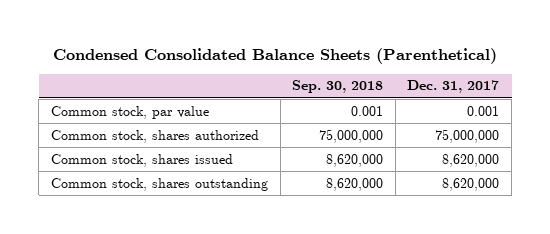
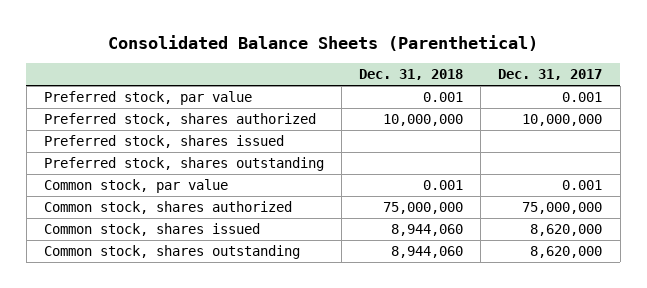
[53,48,498,65] Condensed Consolidated Balance Sheets (Parenthetical) -> [108,34,539,51] Consolidated Balance Sheets (Parenthetical)
[292,80,384,94] Sep. 30, 2018 -> none
none -> [359,69,464,81] Dec. 31, 2018
none -> [44,91,253,106] Preferred stock, par value
none -> [44,113,317,127] Preferred stock, shares authorized
none -> [44,135,285,149] Preferred stock, shares issued
none -> [44,157,325,172] Preferred stock, shares outstanding

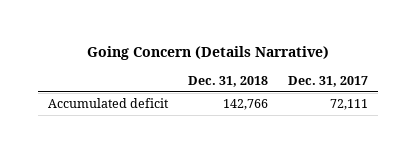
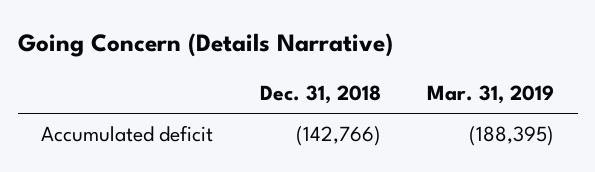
[288,76,369,88] Dec. 31, 2017 -> none
none -> [427,85,555,105] Mar. 31, 2019
[223,99,269,111] 142,766 -> [295,126,381,147] (142,766)

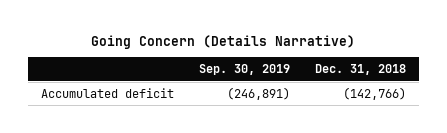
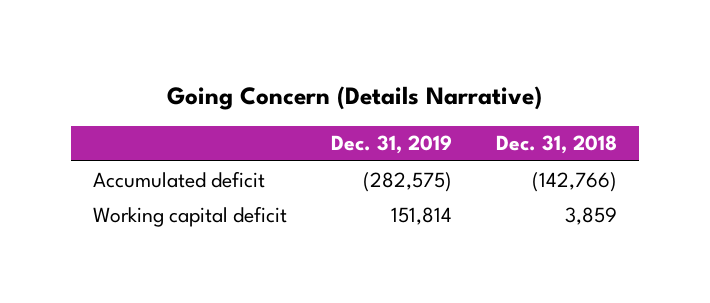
[198,64,290,76] Sep. 30, 2019 -> none
none -> [330,135,452,155] Dec. 31, 2019
none -> [92,205,287,227] Working capital deficit

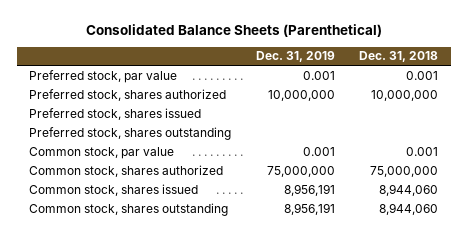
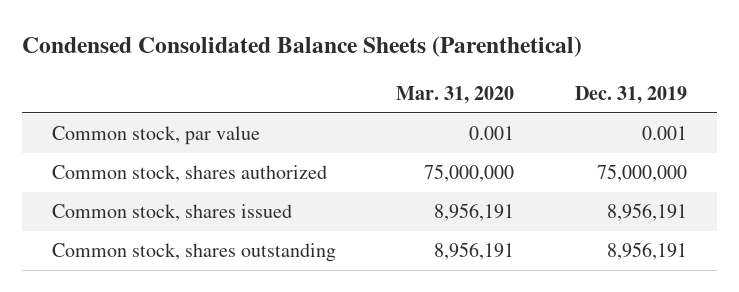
[85,23,382,37] Consolidated Balance Sheets (Parenthetical) -> [22,36,583,58] Condensed Consolidated Balance Sheets (Parenthetical)
[359,51,439,63] Dec. 31, 2018 -> none
none -> [396,86,515,105] Mar. 31, 2020
[28,69,177,83] Preferred stock, par value -> none
[28,88,226,101] Preferred stock, shares authorized -> none
[28,107,201,120] Preferred stock, shares issued -> none
[28,126,231,140] Preferred stock, shares outstanding -> none

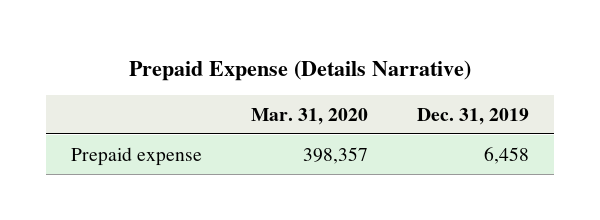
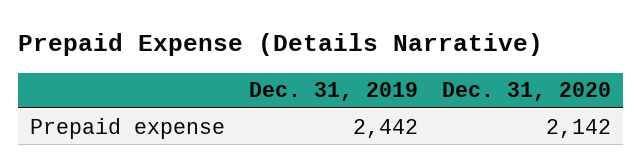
[250,107,368,125] Mar. 31, 2020 -> none
none -> [442,82,612,102] Dec. 31, 2020
[484,146,530,164] 6,458 -> [353,118,419,138] 2,442

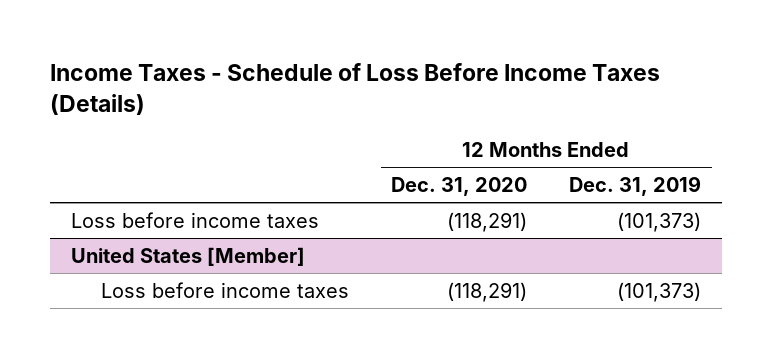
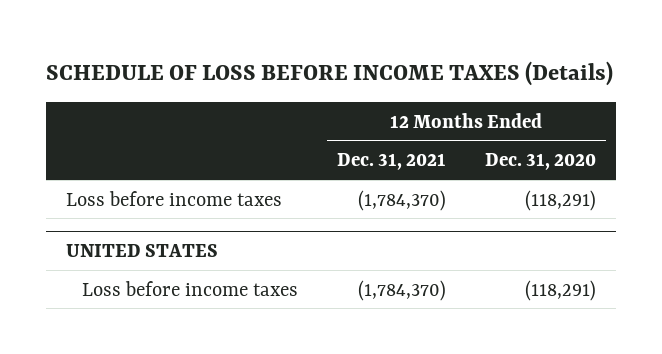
[49,62,660,116] Income Taxes - Schedule of Loss Before Income Taxes (Details) -> [45,61,613,87] SCHEDULE OF LOSS BEFORE INCOME TAXES (Details)
[569,176,702,197] Dec. 31, 2019 -> none
none -> [336,153,446,171] Dec. 31, 2021
[70,246,305,266] United States [Member] -> [65,243,218,257] UNITED STATES

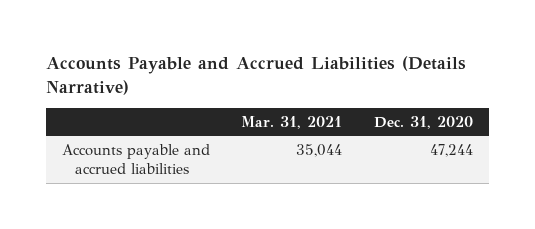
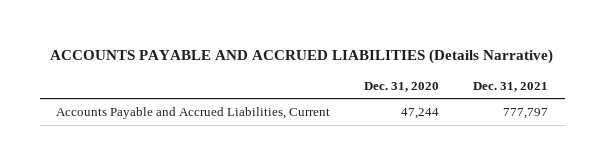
[45,56,466,95] Accounts Payable and Accrued Liabilities (Details Narrative) -> [50,48,554,64] ACCOUNTS PAYABLE AND ACCRUED LIABILITIES (Details Narrative)
[241,115,343,129] Mar. 31, 2021 -> none
none -> [472,81,548,92] Dec. 31, 2021
[61,143,210,175] Accounts payable and accrued liabilities -> [56,107,331,120] Accounts Payable and Accrued Liabilities, Current

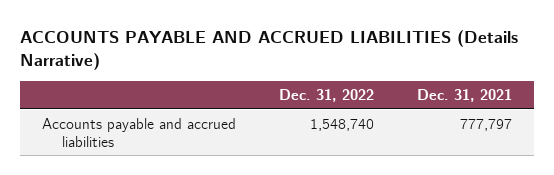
[364,81,440,92] Dec. 31, 2020 -> none
none -> [279,88,375,102] Dec. 31, 2022
[56,107,331,120] Accounts Payable and Accrued Liabilities, Current -> [41,117,236,147] Accounts payable and accrued liabilities

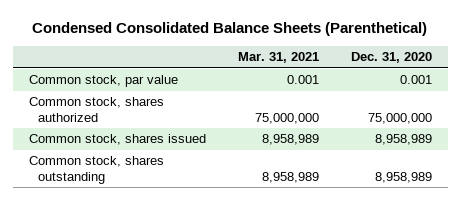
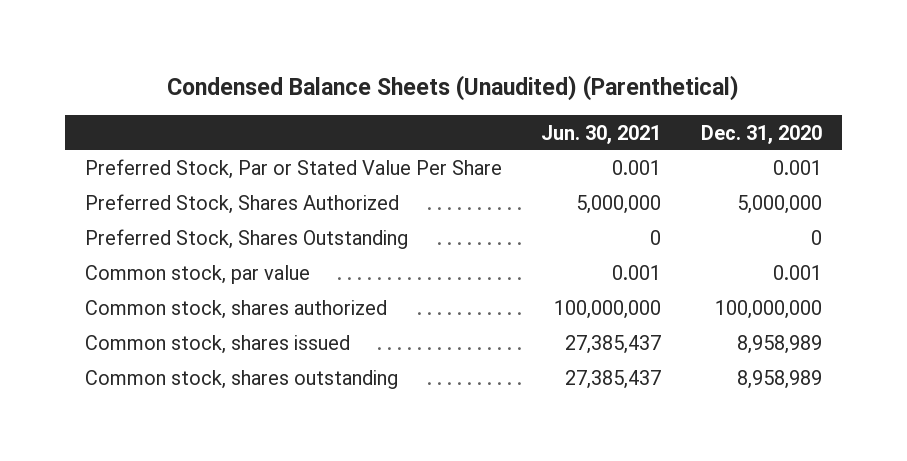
[32,22,428,37] Condensed Consolidated Balance Sheets (Parenthetical) -> [167,75,740,102] Condensed Balance Sheets (Unaudited) (Parenthetical)
[237,52,319,64] Mar. 31, 2021 -> none
none -> [541,124,662,144] Jun. 30, 2021
none -> [84,159,502,180] Preferred Stock, Par or Stated Value Per Share
none -> [84,194,399,215] Preferred Stock, Shares Authorized
none -> [84,229,408,250] Preferred Stock, Shares Outstanding
[367,113,432,125] 75,000,000 -> [715,300,823,320] 100,000,000

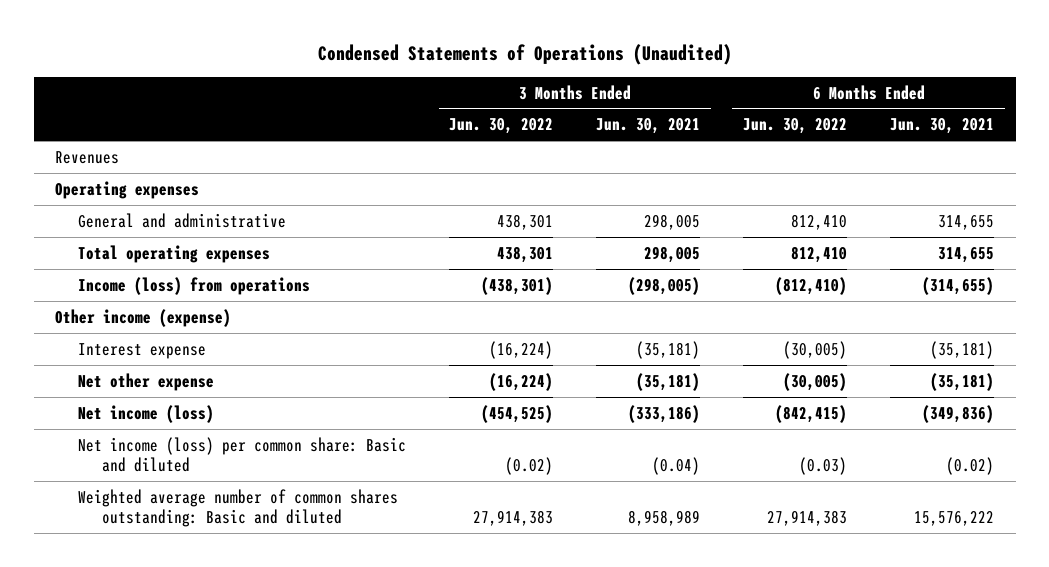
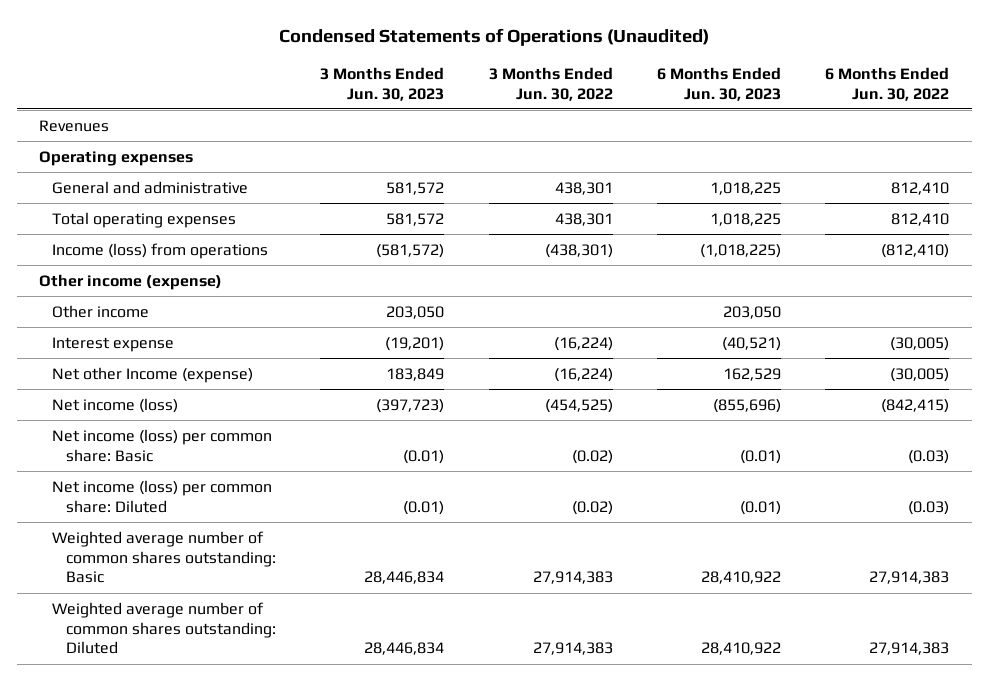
[596,118,701,135] Jun. 30, 2021 -> none
[890,118,995,135] Jun. 30, 2021 -> none
none -> [320,66,445,101] 3 Months Ended Jun. 30, 2023
none -> [657,66,782,101] 6 Months Ended Jun. 30, 2023
none -> [52,304,150,318] Other income
[78,372,215,391] Net other expense -> [52,366,254,383] Net other Income (expense)
[78,436,407,472] Net income (loss) per common share: Basic and diluted -> [52,428,273,462] Net income (loss) per common share: Basic
none -> [52,479,273,513] Net income (loss) per common share: Diluted
[78,488,399,527] Weighted average number of common shares outstanding: Basic and diluted -> [52,530,276,584] Weighted average number of common shares outstanding: Basic
none -> [52,601,276,655] Weighted average number of common shares outstanding: Diluted

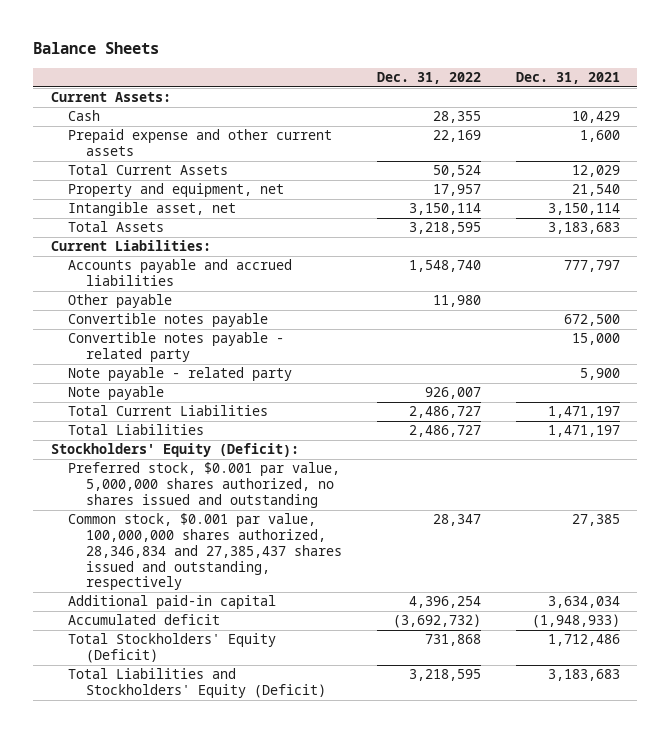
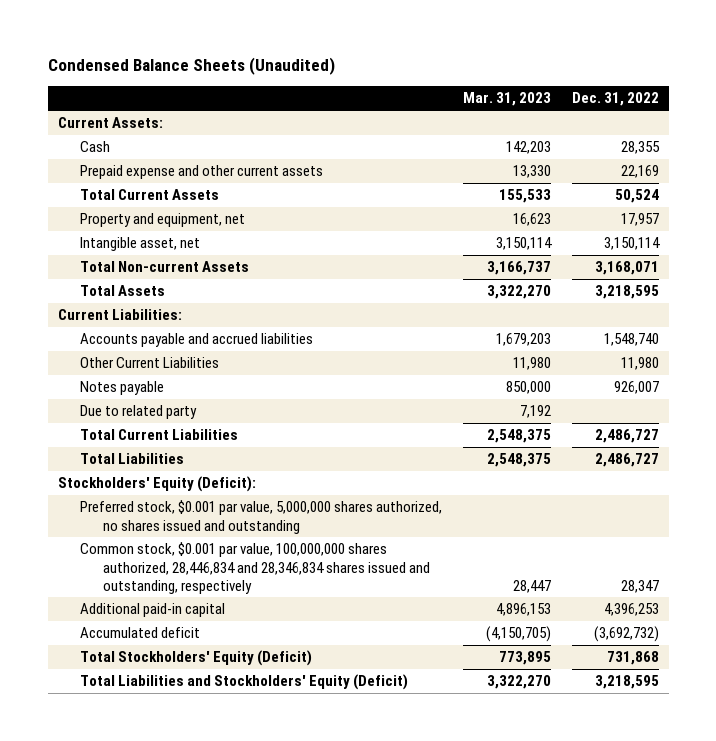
[33,42,160,55] Balance Sheets -> [47,56,335,75] Condensed Balance Sheets (Unaudited)
[515,72,620,85] Dec. 31, 2021 -> none
none -> [462,92,551,107] Mar. 31, 2023
none -> [80,261,250,273] Total Non-current Assets
[68,313,269,328] Convertible notes payable -> none
[68,332,285,363] Convertible notes payable - related party -> none
[68,367,293,382] Note payable - related party -> none
[68,294,173,309] Other payable -> [80,357,220,369] Other Current Liabilities
[68,386,165,401] Note payable -> [80,381,165,396] Notes payable
none -> [80,405,198,420] Due to related party
[68,513,342,591] Common stock, $0.001 par value, 100,000,000 shares authorized, 28,346,834 and 27,385,437 shares issued and outstanding, respectively -> [80,542,430,594] Common stock, $0.001 par value, 100,000,000 shares authorized, 28,446,834 and 28,346,834 shares issued and outstanding, respectively
[408,596,481,609] 4,396,254 -> [603,603,659,617] 4,396,253

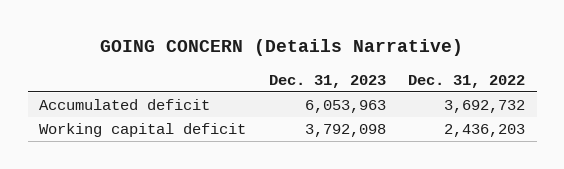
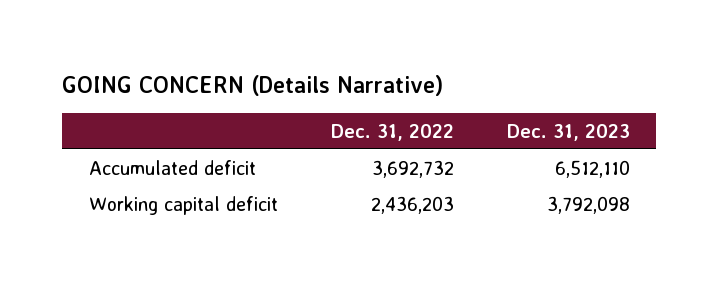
[304,100,386,114] 6,053,963 -> [554,159,630,178] 6,512,110

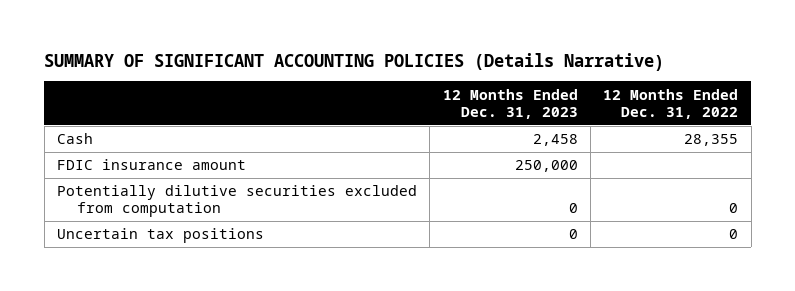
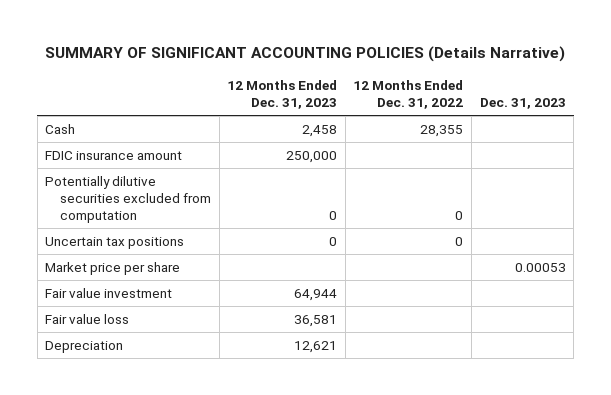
none -> [479,97,566,109] Dec. 31, 2023
none -> [45,261,181,275] Market price per share
none -> [45,287,173,298] Fair value investment
none -> [45,313,130,324] Fair value loss
none -> [45,340,124,353] Depreciation

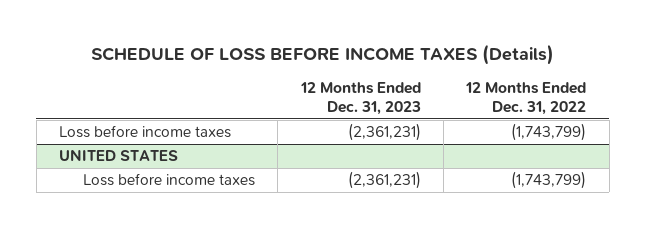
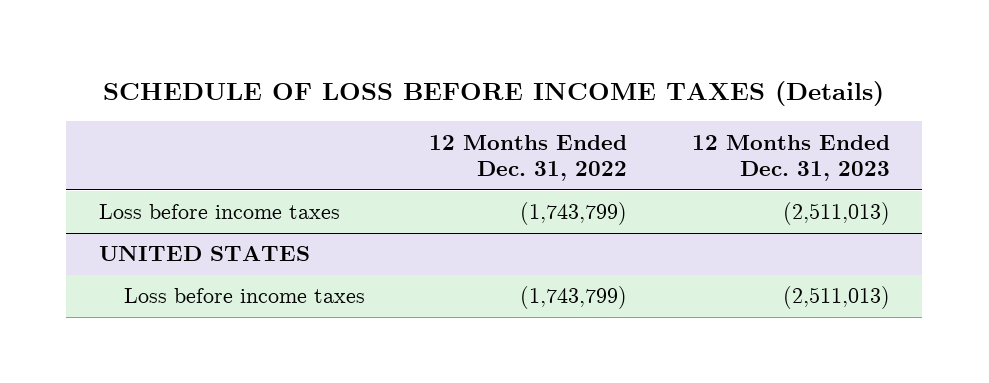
[347,123,421,142] (2,361,231) -> [783,202,891,226] (2,511,013)
[347,171,421,190] (2,361,231) -> [783,286,891,310] (2,511,013)

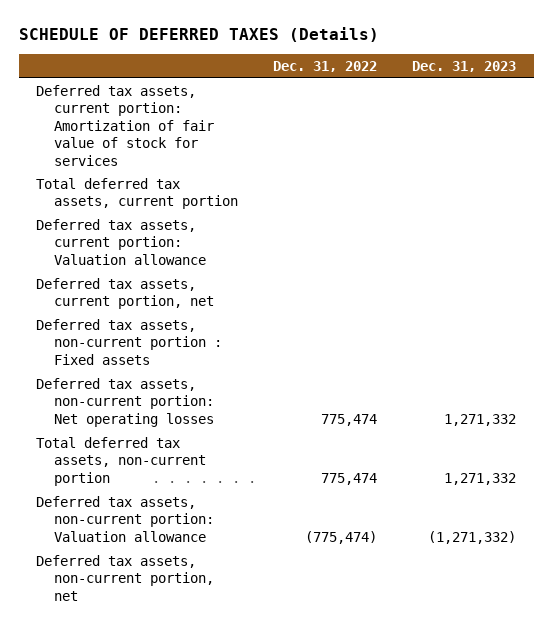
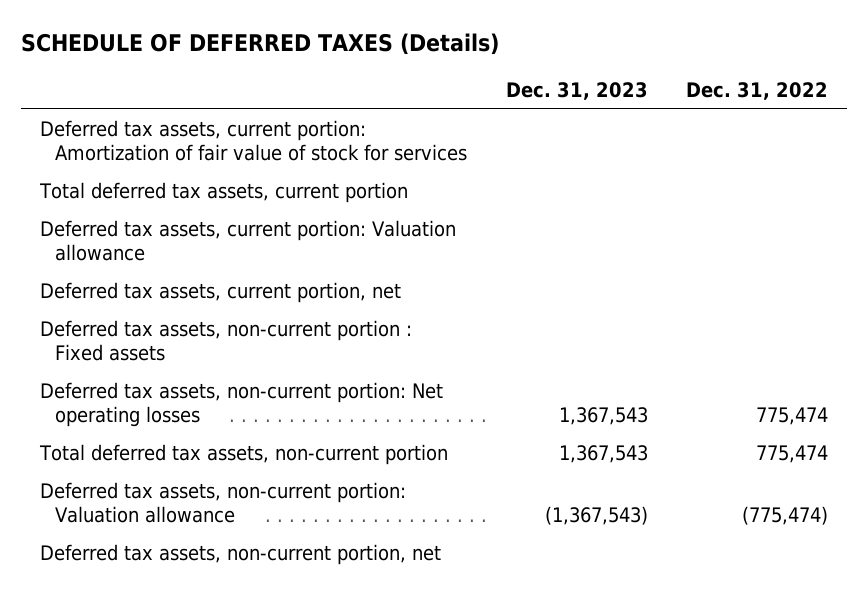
[444,413,517,426] 1,271,332 -> [558,407,648,426] 1,367,543
[444,472,517,485] 1,271,332 -> [558,445,648,464] 1,367,543
[428,530,517,544] (1,271,332) -> [544,506,648,526] (1,367,543)

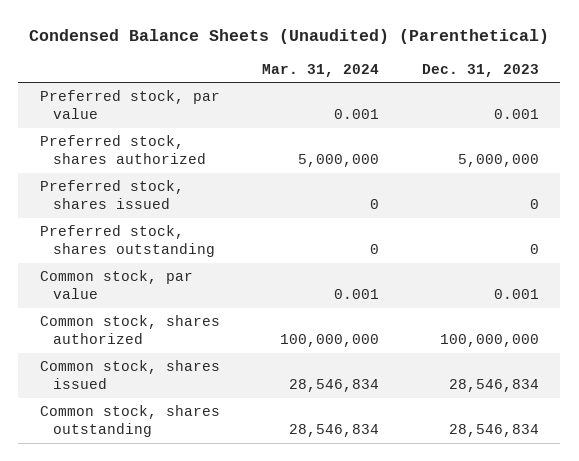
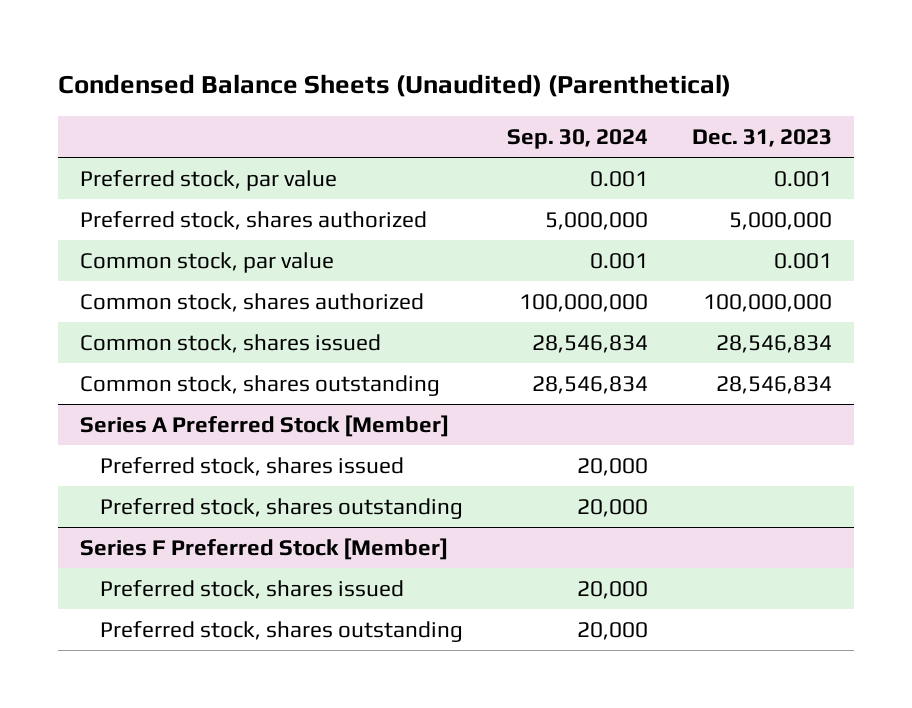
[262,63,380,77] Mar. 31, 2024 -> none
none -> [507,128,649,149] Sep. 30, 2024
[39,180,184,209] Preferred stock, shares issued -> none
[39,225,215,257] Preferred stock, shares outstanding -> none
none -> [79,414,449,437] Series A Preferred Stock [Member]
none -> [100,456,405,476] Preferred stock, shares issued
none -> [100,497,464,519] Preferred stock, shares outstanding
none -> [79,537,448,560] Series F Preferred Stock [Member]
none -> [100,579,405,599] Preferred stock, shares issued
none -> [100,620,464,642] Preferred stock, shares outstanding

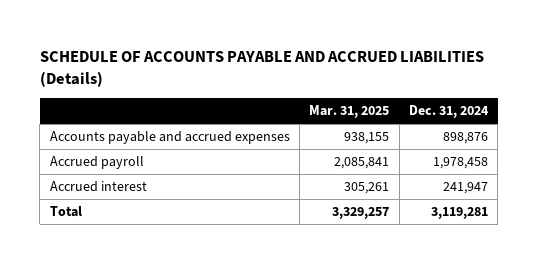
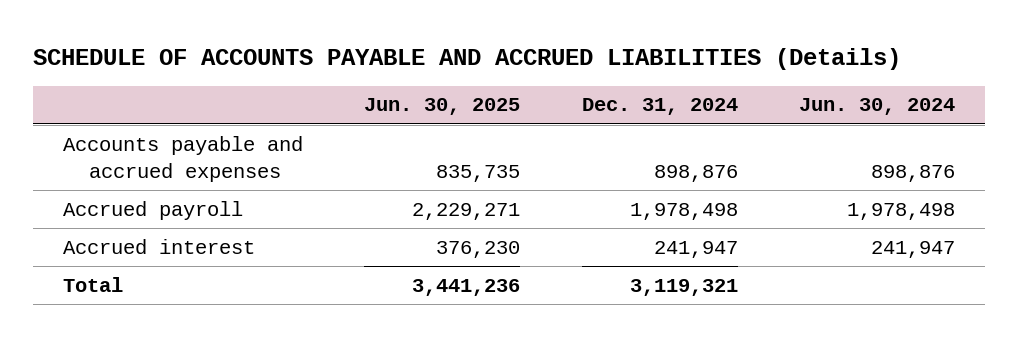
[309,105,390,119] Mar. 31, 2025 -> none
none -> [364,98,521,116] Jun. 30, 2025
none -> [798,98,955,116] Jun. 30, 2024
[432,157,488,170] 1,978,458 -> [629,202,738,220] 1,978,498
[430,207,488,220] 3,119,281 -> [629,278,738,296] 3,119,321

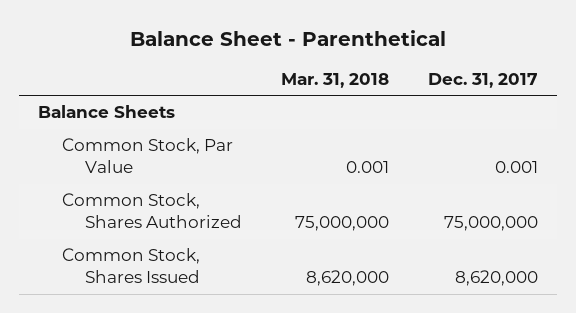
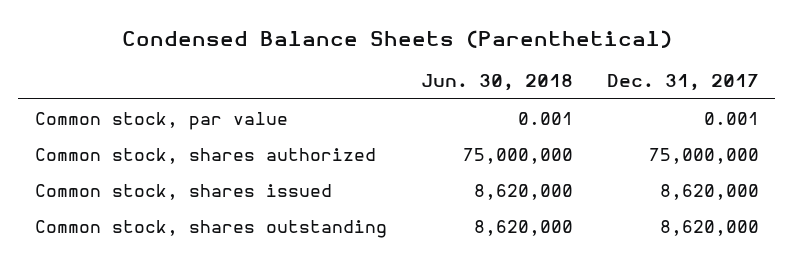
[130,29,447,46] Balance Sheet - Parenthetical -> [121,29,672,48] Condensed Balance Sheets (Parenthetical)
[281,73,390,89] Mar. 31, 2018 -> none
none -> [420,74,573,92] Jun. 30, 2018
[38,105,176,119] Balance Sheets -> none
[61,138,233,174] Common Stock, Par Value -> [35,111,289,130] Common stock, par value
[61,193,243,229] Common Stock, Shares Authorized -> [35,147,377,164] Common stock, shares authorized
[61,248,201,284] Common Stock, Shares Issued -> [35,183,333,200] Common stock, shares issued
none -> [35,219,388,238] Common stock, shares outstanding

